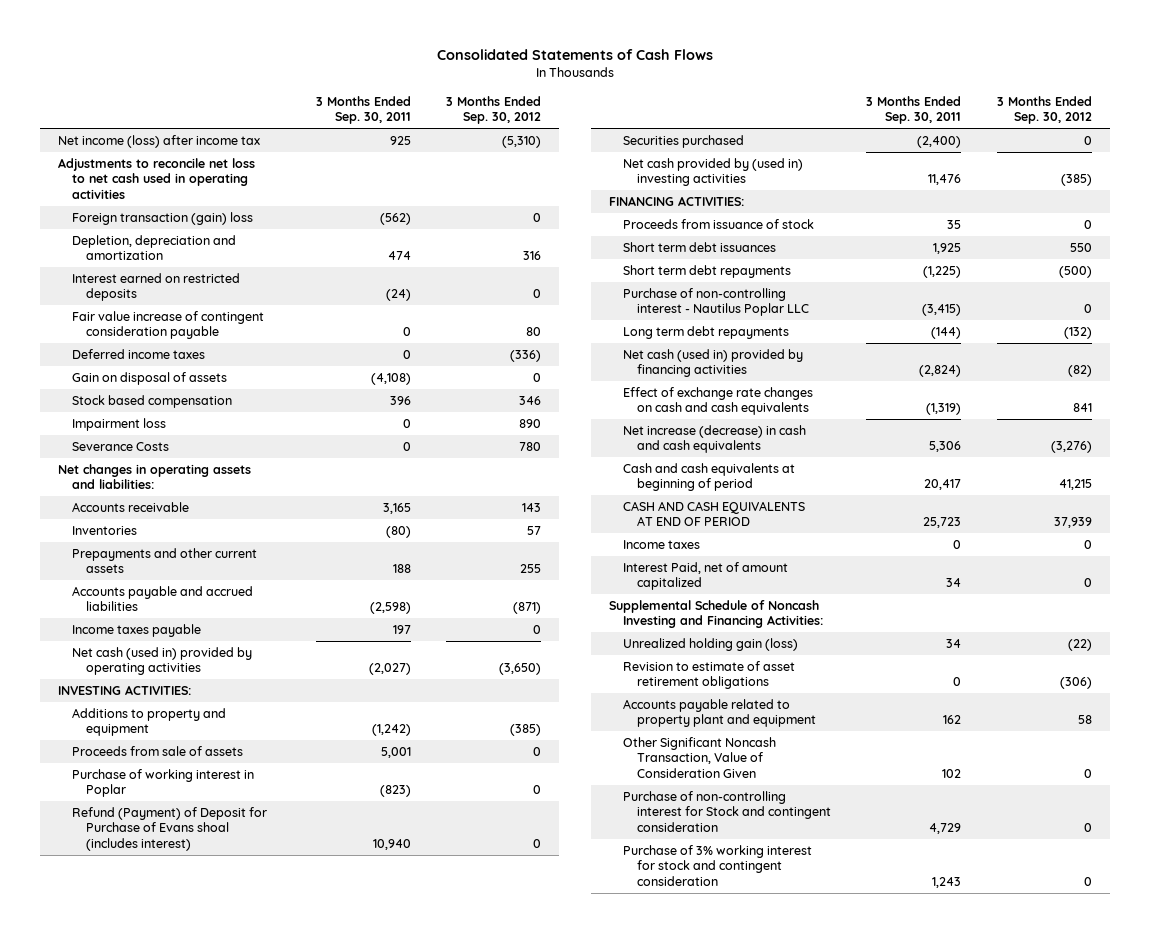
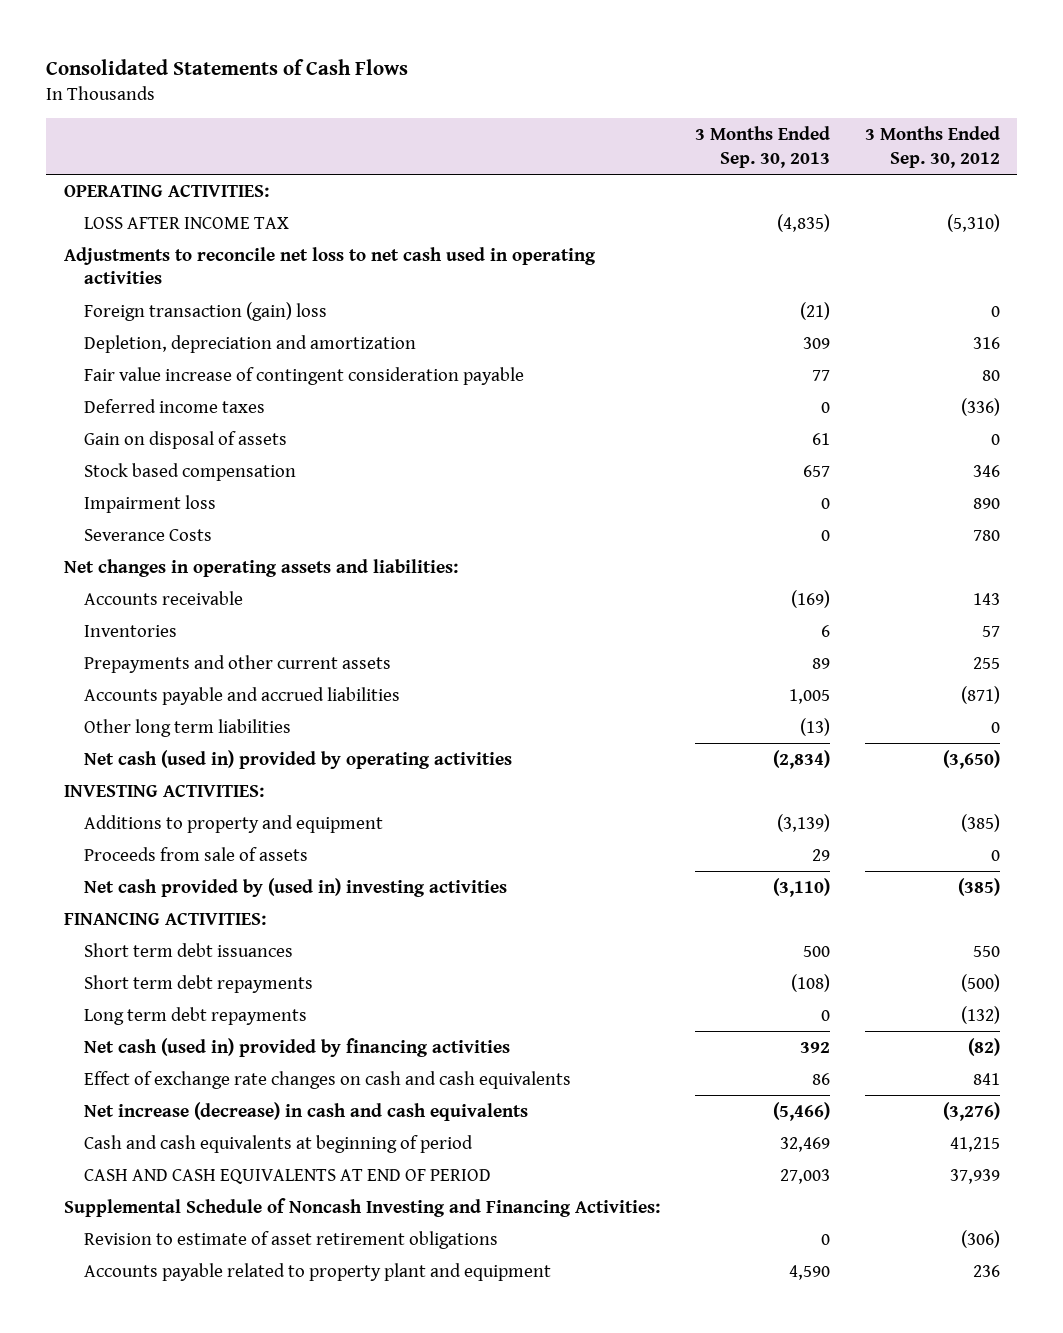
[315,95,411,125] 3 Months Ended Sep. 30, 2011 -> none
none -> [694,126,830,168] 3 Months Ended Sep. 30, 2013
none -> [63,183,269,197] OPERATING ACTIVITIES:
[58,135,261,149] Net income (loss) after income tax -> [84,216,290,229] LOSS AFTER INCOME TAX
[71,273,240,302] Interest earned on restricted deposits -> none
[71,624,201,638] Income taxes payable -> none
none -> [84,718,292,737] Other long term liabilities
[71,769,254,798] Purchase of working interest in Poplar -> none
[71,807,267,851] Refund (Payment) of Deposit for Purchase of Evans shoal (includes interest) -> none
[622,135,744,149] Securities purchased -> none
[622,219,814,230] Proceeds from issuance of stock -> none
[622,288,809,317] Purchase of non-controlling interest - Nautilus Poplar LLC -> none
[622,540,700,550] Income taxes -> none
[622,562,788,591] Interest Paid, net of amount capitalized -> none
[622,638,798,652] Unrealized holding gain (loss) -> none
[622,737,776,778] Other Significant Noncash Transaction, Value of Consideration Given -> none
[622,791,831,832] Purchase of non-controlling interest for Stock and contingent consideration -> none
[622,845,812,886] Purchase of 3% working interest for stock and contingent consideration -> none
[1078,715,1093,725] 58 -> [972,1264,1000,1277] 236

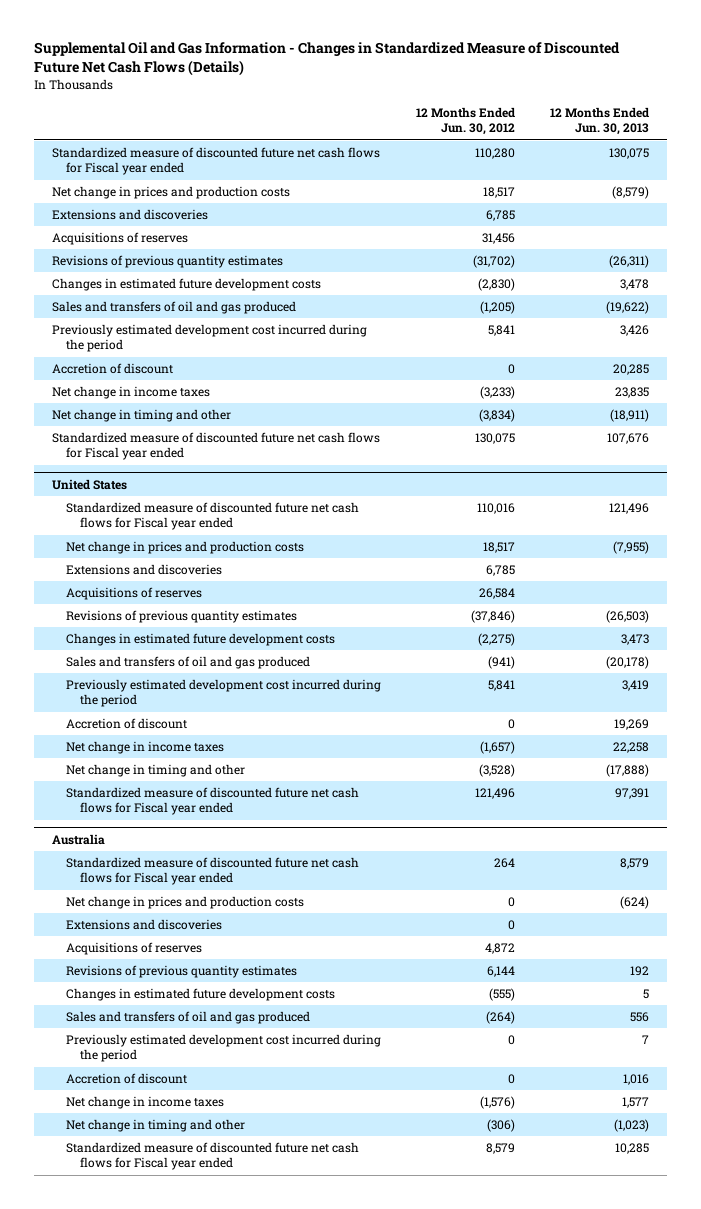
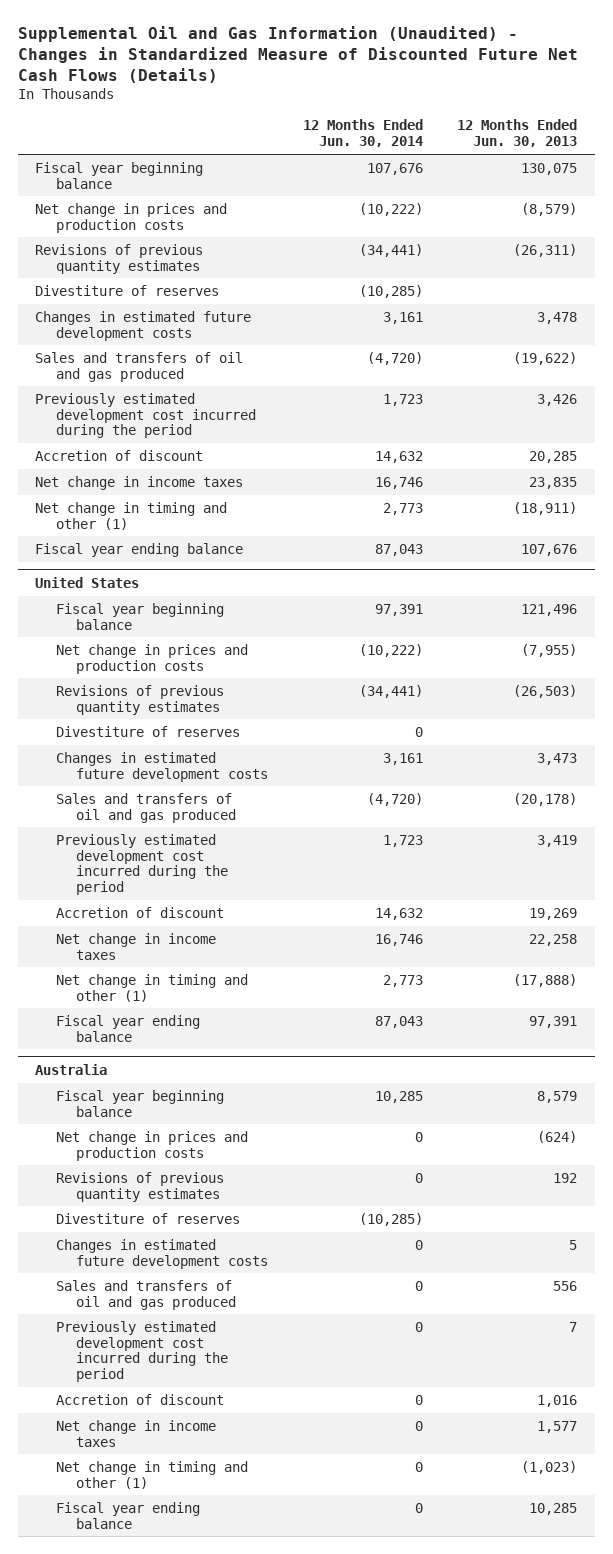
[34,42,621,77] Supplemental Oil and Gas Information - Changes in Standardized Measure of Discounted Future Net Cash Flows (Details) -> [18,25,579,83] Supplemental Oil and Gas Information (Unaudited) - Changes in Standardized Measure of Discounted Future Net Cash Flows (Details)
[416,107,516,136] 12 Months Ended Jun. 30, 2012 -> none
none -> [302,119,423,148] 12 Months Ended Jun. 30, 2014
[51,147,380,176] Standardized measure of discounted future net cash flows for Fiscal year ended -> [35,161,204,189] Fiscal year beginning balance
[51,209,208,221] Extensions and discoveries -> none
[51,232,188,246] Acquisitions of reserves -> none
none -> [35,284,220,296] Divestiture of reserves
[51,409,231,423] Net change in timing and other -> [35,501,228,530] Net change in timing and other (1)
[51,432,380,461] Standardized measure of discounted future net cash flows for Fiscal year ended -> [35,542,244,557] Fiscal year ending balance
[66,502,360,531] Standardized measure of discounted future net cash flows for Fiscal year ended -> [55,602,224,630] Fiscal year beginning balance
[66,564,223,576] Extensions and discoveries -> none
[66,587,203,601] Acquisitions of reserves -> none
none -> [55,725,240,737] Divestiture of reserves
[66,764,246,778] Net change in timing and other -> [55,973,248,1002] Net change in timing and other (1)
[66,787,360,816] Standardized measure of discounted future net cash flows for Fiscal year ended -> [55,1014,200,1042] Fiscal year ending balance
[66,857,360,886] Standardized measure of discounted future net cash flows for Fiscal year ended -> [55,1089,224,1117] Fiscal year beginning balance
[66,919,223,931] Extensions and discoveries -> none
[66,942,203,956] Acquisitions of reserves -> none
none -> [55,1212,240,1224] Divestiture of reserves
[66,1119,246,1133] Net change in timing and other -> [55,1460,248,1489] Net change in timing and other (1)
[66,1142,360,1171] Standardized measure of discounted future net cash flows for Fiscal year ended -> [55,1501,200,1529] Fiscal year ending balance

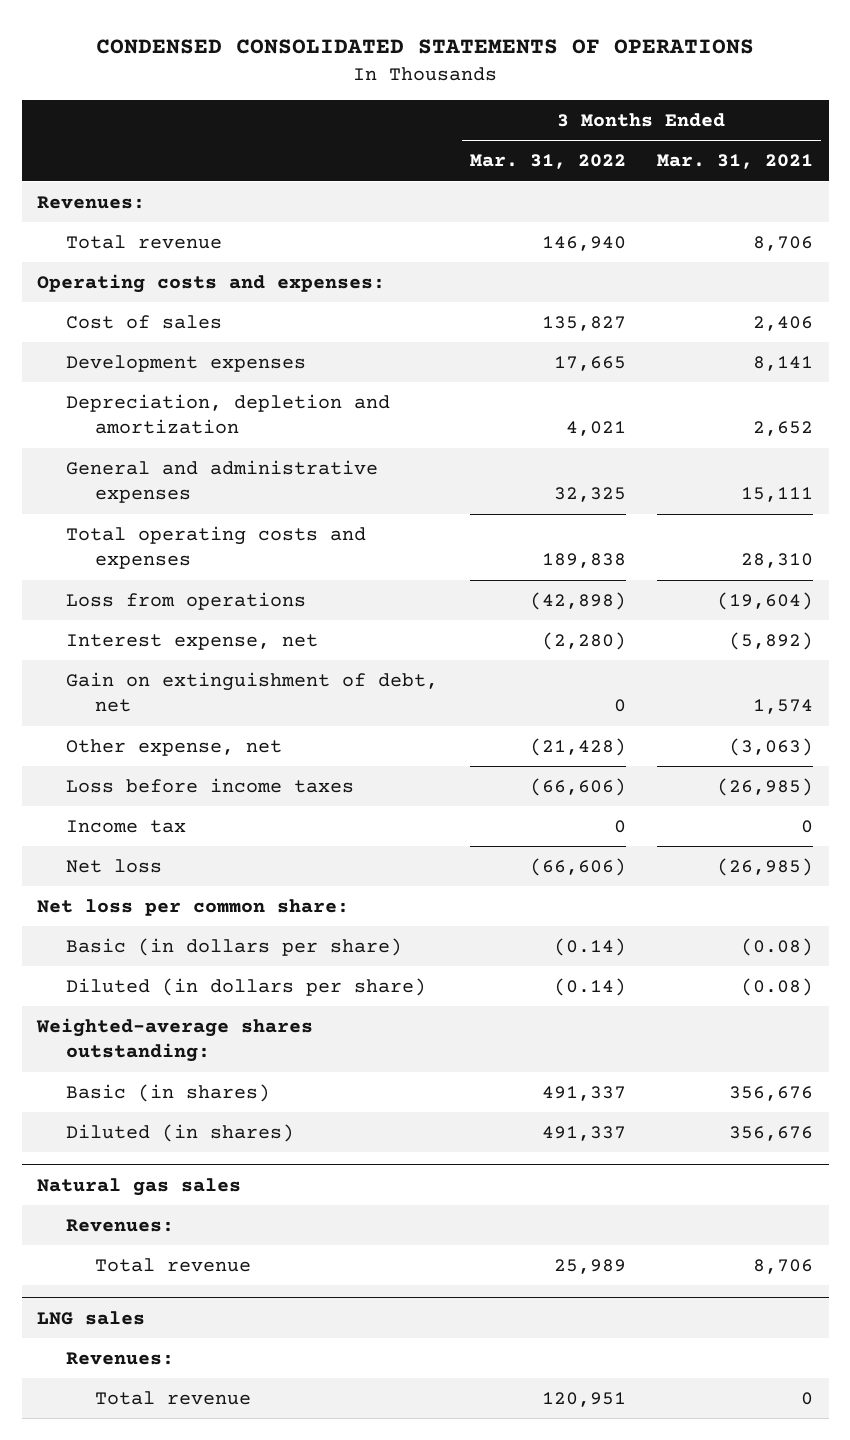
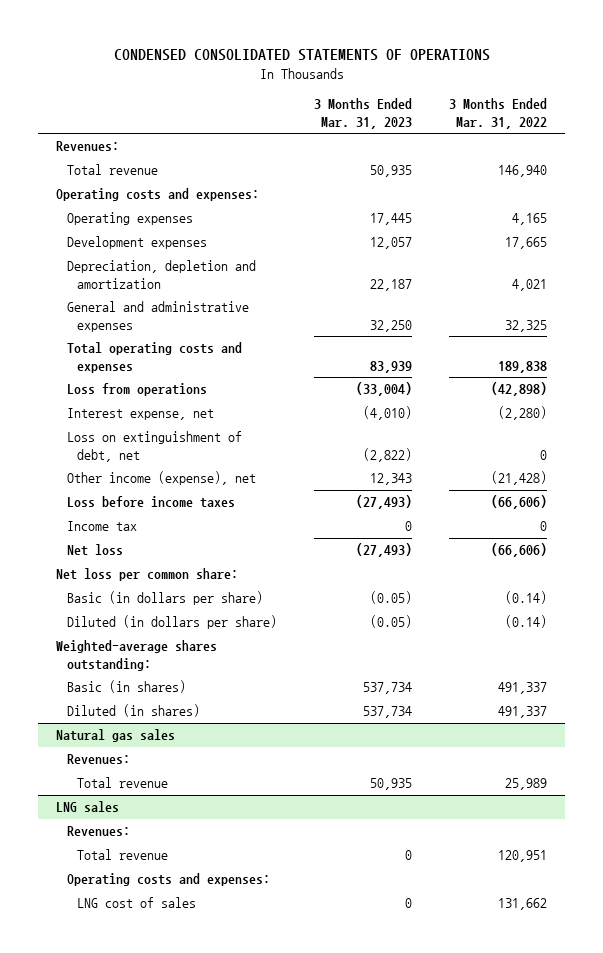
[656,154,813,170] Mar. 31, 2021 -> none
none -> [313,98,412,129] 3 Months Ended Mar. 31, 2023
[66,314,223,329] Cost of sales -> none
none -> [66,212,193,226] Operating expenses
[66,671,439,713] Gain on extinguishment of debt, net -> [66,431,242,462] Loss on extinguishment of debt, net
[66,738,283,756] Other expense, net -> [66,471,256,486] Other income (expense), net
none -> [66,873,270,887] Operating costs and expenses:
none -> [76,897,196,909] LNG cost of sales

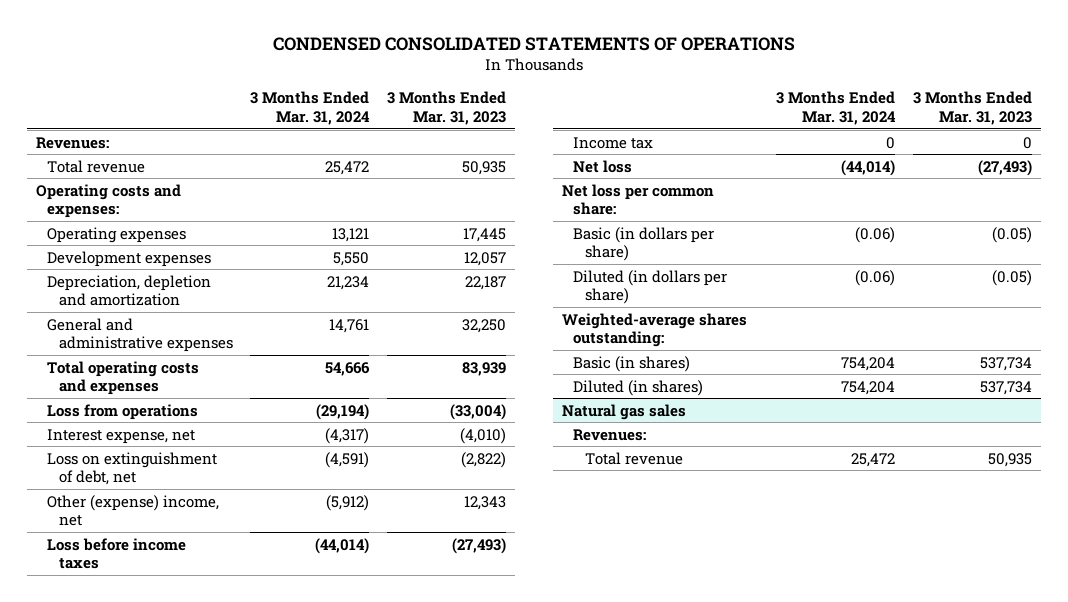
[448,98,547,129] 3 Months Ended Mar. 31, 2022 -> none
none -> [250,91,371,125] 3 Months Ended Mar. 31, 2024
[66,471,256,486] Other income (expense), net -> [47,494,220,527] Other (expense) income, net
[56,801,120,813] LNG sales -> none
[66,826,130,837] Revenues: -> none
[76,849,168,861] Total revenue -> none
[66,873,270,887] Operating costs and expenses: -> none
[76,897,196,909] LNG cost of sales -> none

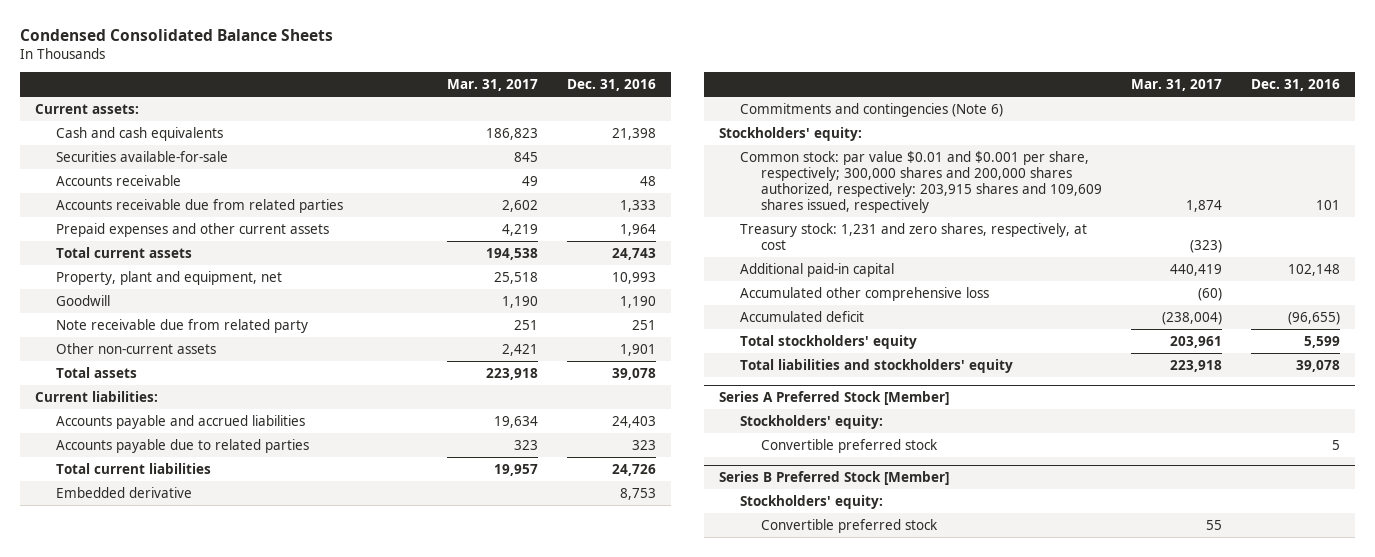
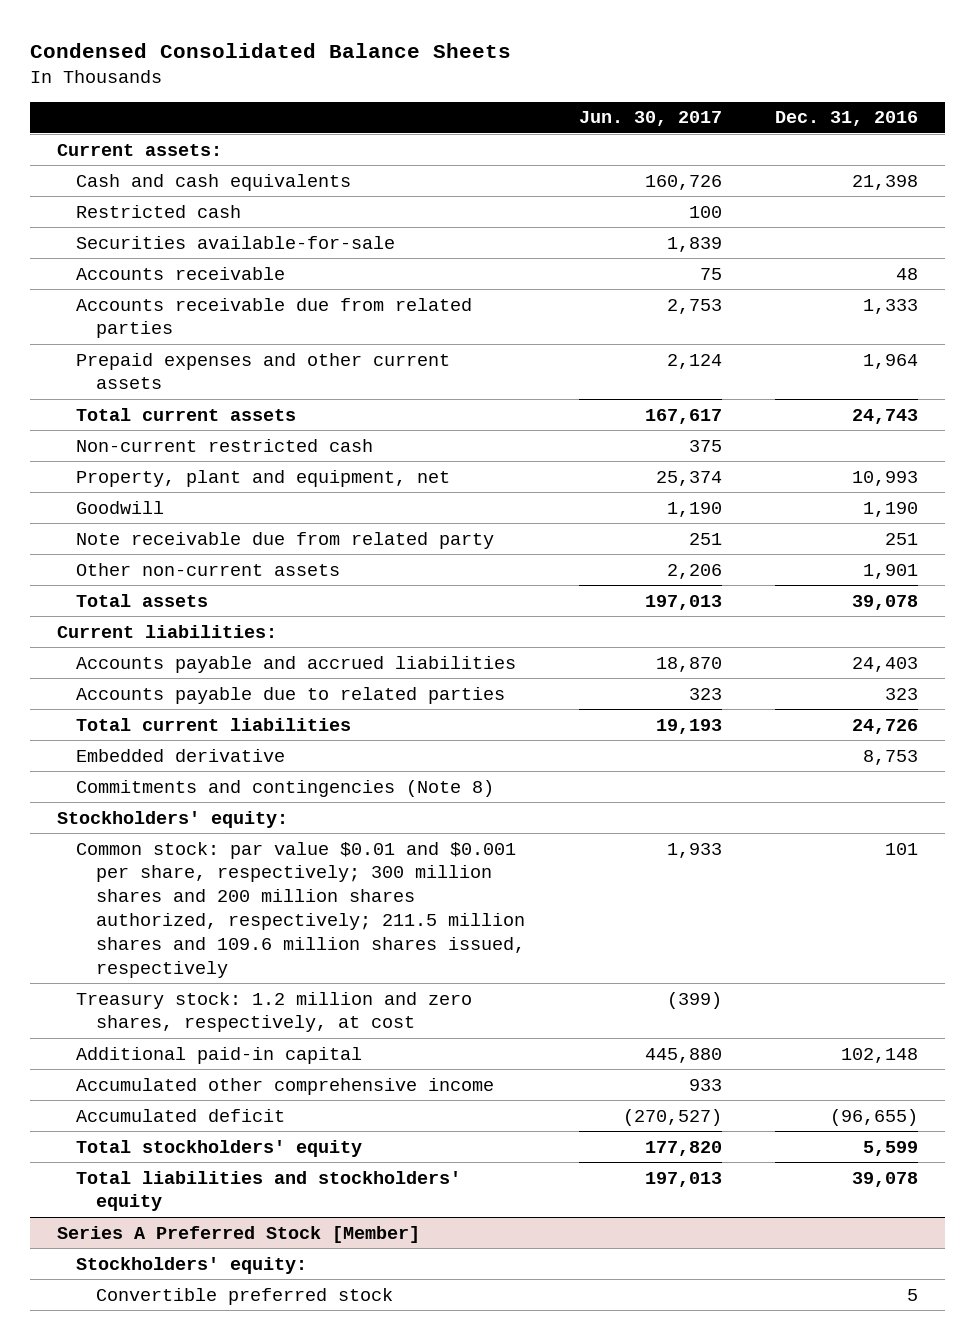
[447,79,539,92] Mar. 31, 2017 -> none
none -> [578,111,722,127] Jun. 30, 2017
none -> [76,204,242,218] Restricted cash
none -> [76,438,374,452] Non-current restricted cash
[739,102,1003,117] Commitments and contingencies (Note 6) -> [76,779,495,797] Commitments and contingencies (Note 8)
[739,150,1102,213] Common stock: par value $0.01 and $0.001 per share, respectively; 300,000 shares and 200,000 shares authorized, respectively: 203,915 shares and 109,609 shares issued, respectively -> [76,841,526,978] Common stock: par value $0.01 and $0.001 per share, respectively; 300 million shares and 200 million shares authorized, respectively; 211.5 million shares and 109.6 million shares issued, respectively
[739,222,1087,250] Treasury stock: 1,231 and zero shares, respectively, at cost -> [76,991,473,1033] Treasury stock: 1.2 million and zero shares, respectively, at cost
[739,286,989,301] Accumulated other comprehensive loss -> [76,1077,495,1095] Accumulated other comprehensive income
[718,470,949,485] Series B Preferred Stock [Member] -> none
[739,494,883,509] Stockholders' equity: -> none
[760,518,938,533] Convertible preferred stock -> none

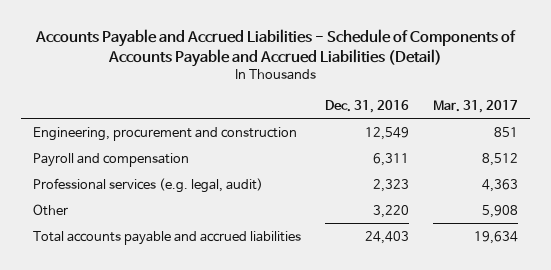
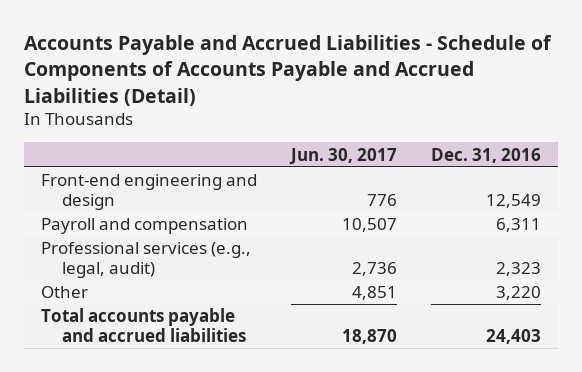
[433,100,519,114] Mar. 31, 2017 -> none
none -> [289,147,398,165] Jun. 30, 2017
[33,126,298,141] Engineering, procurement and construction -> [40,174,257,211] Front-end engineering and design
[33,177,264,193] Professional services (e.g. legal, audit) -> [40,242,251,279] Professional services (e.g., legal, audit)

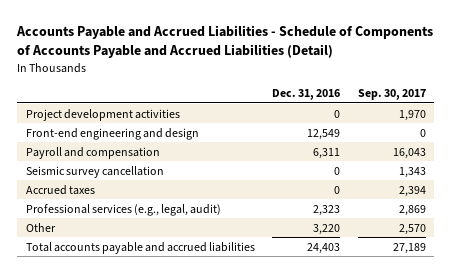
[289,147,398,165] Jun. 30, 2017 -> none
none -> [357,89,426,101] Sep. 30, 2017
none -> [25,108,180,121] Project development activities
none -> [25,165,164,178] Seismic survey cancellation
none -> [25,184,95,195] Accrued taxes

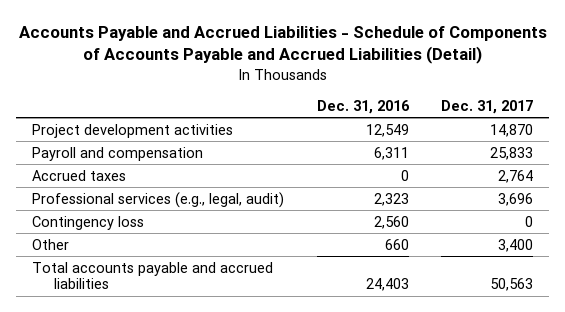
[357,89,426,101] Sep. 30, 2017 -> none
none -> [441,99,534,114] Dec. 31, 2017
[25,127,199,140] Front-end engineering and design -> none
[334,109,341,118] 0 -> [365,123,409,137] 12,549
[25,165,164,178] Seismic survey cancellation -> none
none -> [32,215,145,230] Contingency loss
[313,223,341,235] 3,220 -> [384,238,409,250] 660

